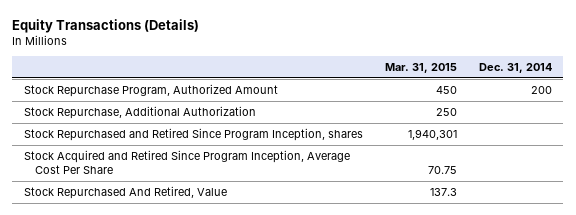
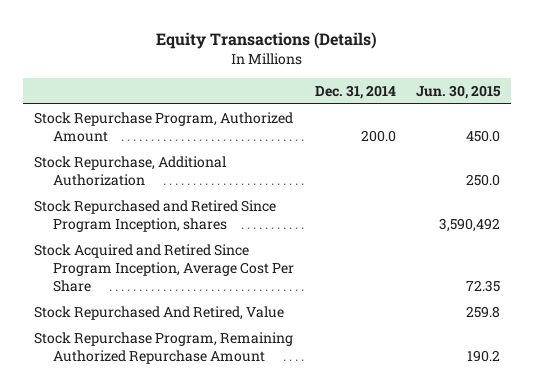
[384,62,457,73] Mar. 31, 2015 -> none
none -> [416,85,502,100] Jun. 30, 2015
[530,85,552,94] 200 -> [360,129,396,142] 200.0
none -> [33,331,293,364] Stock Repurchase Program, Remaining Authorized Repurchase Amount

